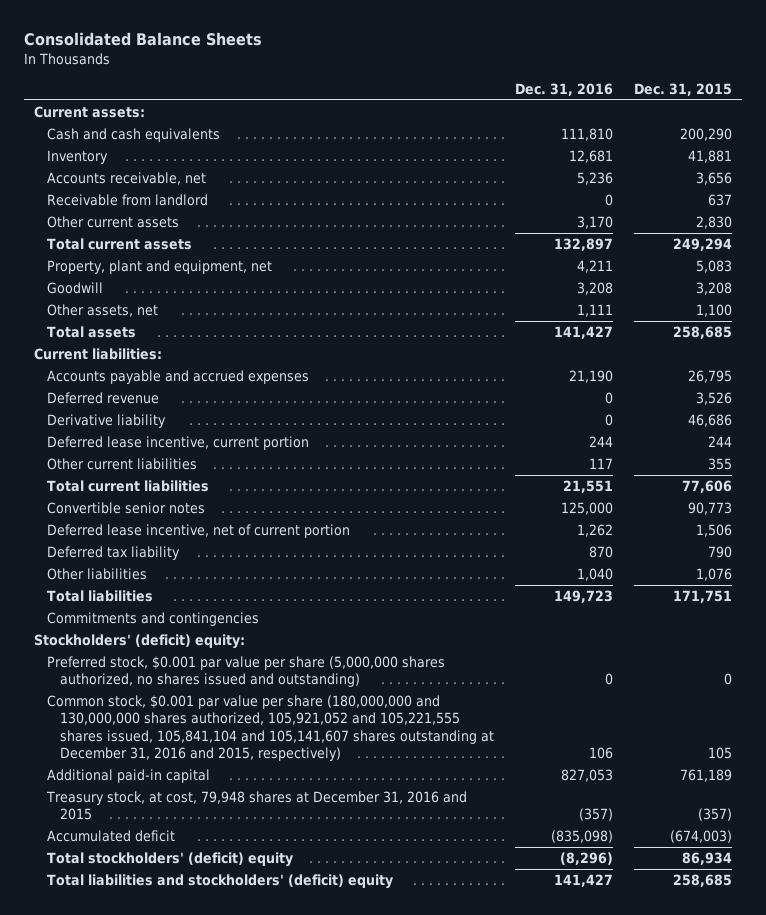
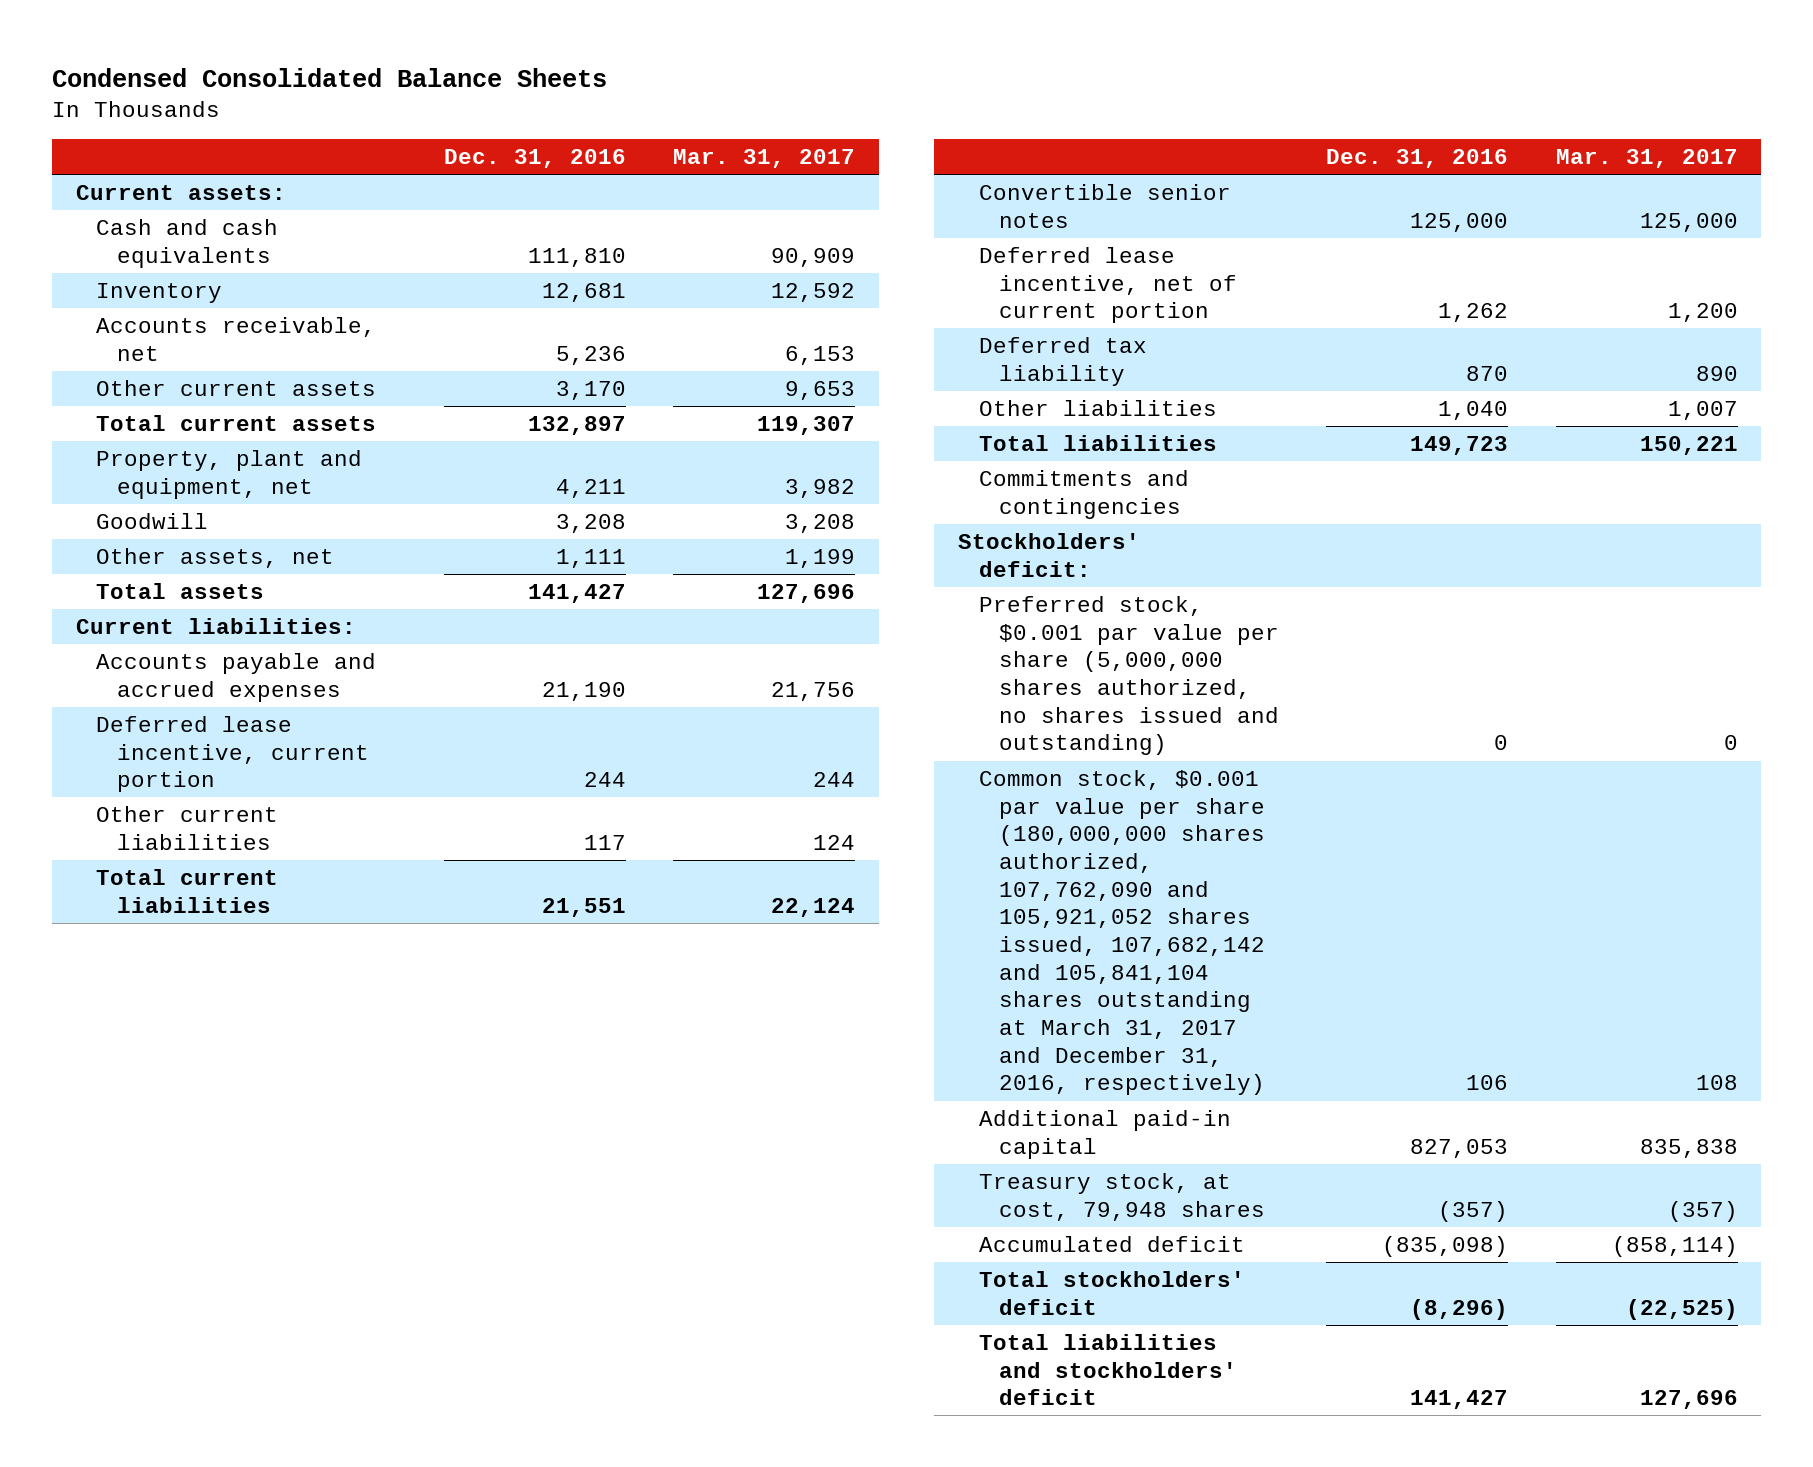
[23,32,262,47] Consolidated Balance Sheets -> [51,67,607,87] Condensed Consolidated Balance Sheets
[633,83,732,97] Dec. 31, 2015 -> none
none -> [673,149,856,169] Mar. 31, 2017
[47,194,209,207] Receivable from landlord -> none
[47,392,160,405] Deferred revenue -> none
[47,414,167,429] Derivative liability -> none
[34,634,246,650] Stockholders' (deficit) equity: -> [958,532,1141,577] Stockholders' deficit:
[47,695,495,761] Common stock, $0.001 par value per share (180,000,000 and 130,000,000 shares authorized, 105,921,052 and 105,221,555 shares issued, 105,841,104 and 105,141,607 shares outstanding at December 31, 2016 and 2015, respectively) -> [978,769,1266,1096] Common stock, $0.001 par value per share (180,000,000 shares authorized, 107,762,090 and 105,921,052 shares issued, 107,682,142 and 105,841,104 shares outstanding at March 31, 2017 and December 31, 2016, respectively)
[46,791,468,821] Treasury stock, at cost, 79,948 shares at December 31, 2016 and 2015 -> [978,1172,1266,1221] Treasury stock, at cost, 79,948 shares
[47,852,294,868] Total stockholders' (deficit) equity -> [978,1270,1245,1315] Total stockholders' deficit
[47,874,394,890] Total liabilities and stockholders' (deficit) equity -> [978,1333,1238,1406] Total liabilities and stockholders' deficit

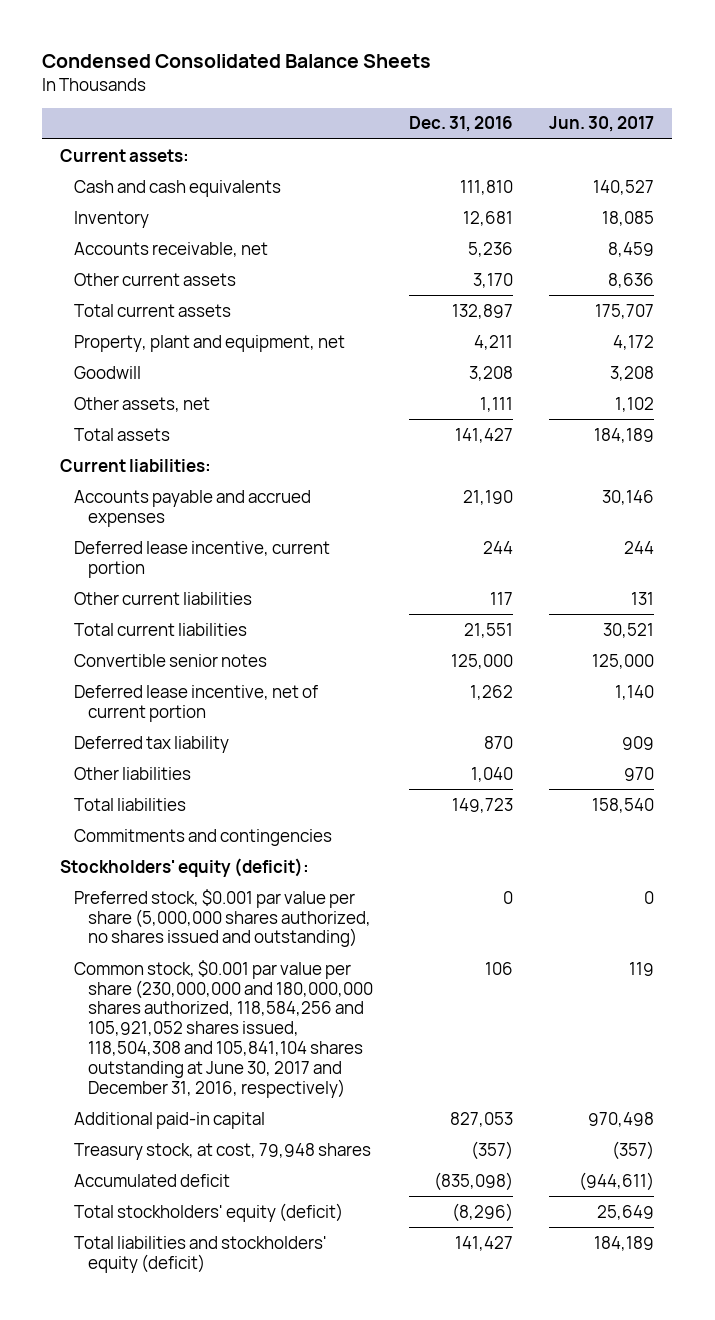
[673,149,856,169] Mar. 31, 2017 -> none
none -> [549,116,655,133] Jun. 30, 2017
[958,532,1141,577] Stockholders' deficit: -> [60,857,310,877] Stockholders' equity (deficit):
[978,769,1266,1096] Common stock, $0.001 par value per share (180,000,000 shares authorized, 107,762,090 and 105,921,052 shares issued, 107,682,142 and 105,841,104 shares outstanding at March 31, 2017 and December 31, 2016, respectively) -> [74,959,374,1098] Common stock, $0.001 par value per share (230,000,000 and 180,000,000 shares authorized, 118,584,256 and 105,921,052 shares issued, 118,504,308 and 105,841,104 shares outstanding at June 30, 2017 and December 31, 2016, respectively)
[978,1270,1245,1315] Total stockholders' deficit -> [74,1202,344,1222] Total stockholders' equity (deficit)
[978,1333,1238,1406] Total liabilities and stockholders' deficit -> [74,1235,328,1273] Total liabilities and stockholders' equity (deficit)

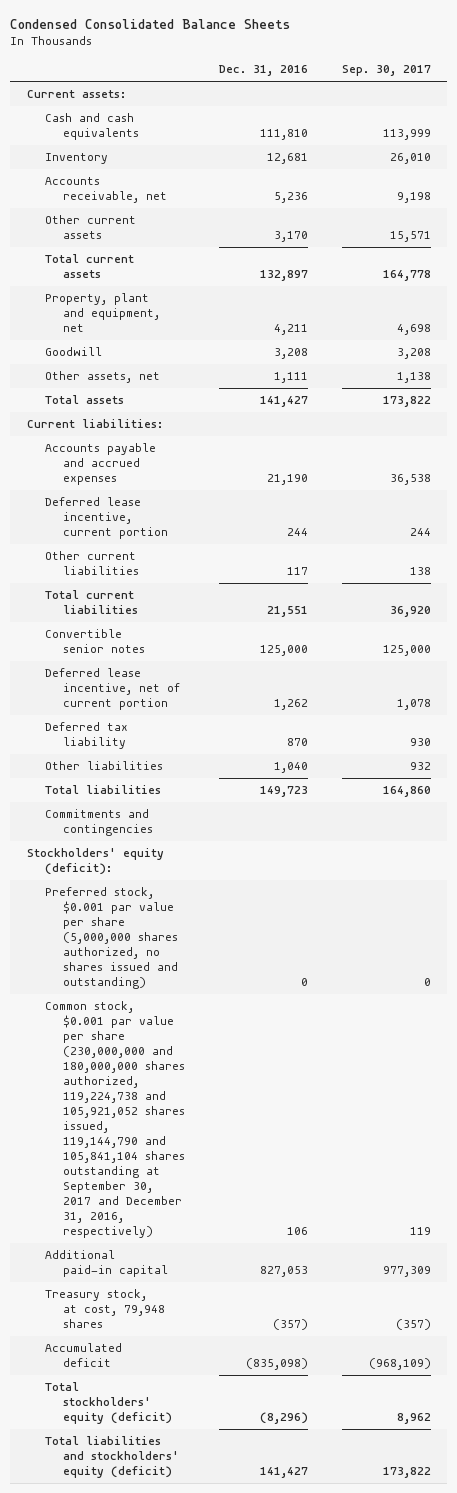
[549,116,655,133] Jun. 30, 2017 -> none
none -> [341,65,431,77] Sep. 30, 2017
[74,959,374,1098] Common stock, $0.001 par value per share (230,000,000 and 180,000,000 shares authorized, 118,584,256 and 105,921,052 shares issued, 118,504,308 and 105,841,104 shares outstanding at June 30, 2017 and December 31, 2016, respectively) -> [45,1001,186,1238] Common stock, $0.001 par value per share (230,000,000 and 180,000,000 shares authorized, 119,224,738 and 105,921,052 shares issued, 119,144,790 and 105,841,104 shares outstanding at September 30, 2017 and December 31, 2016, respectively)

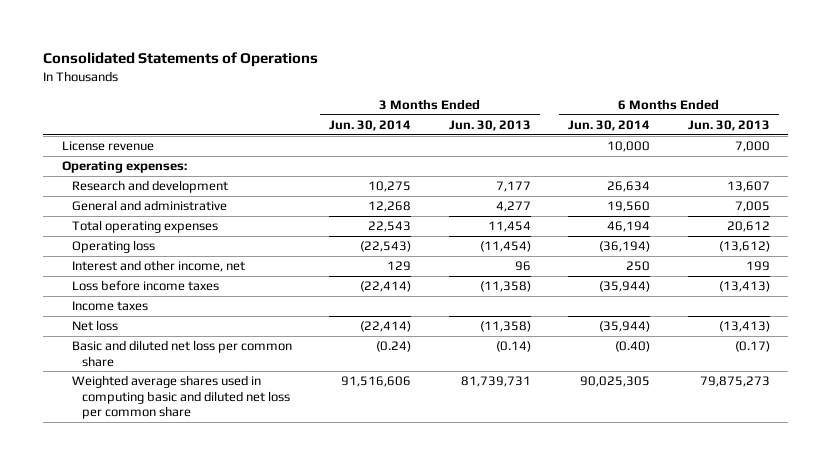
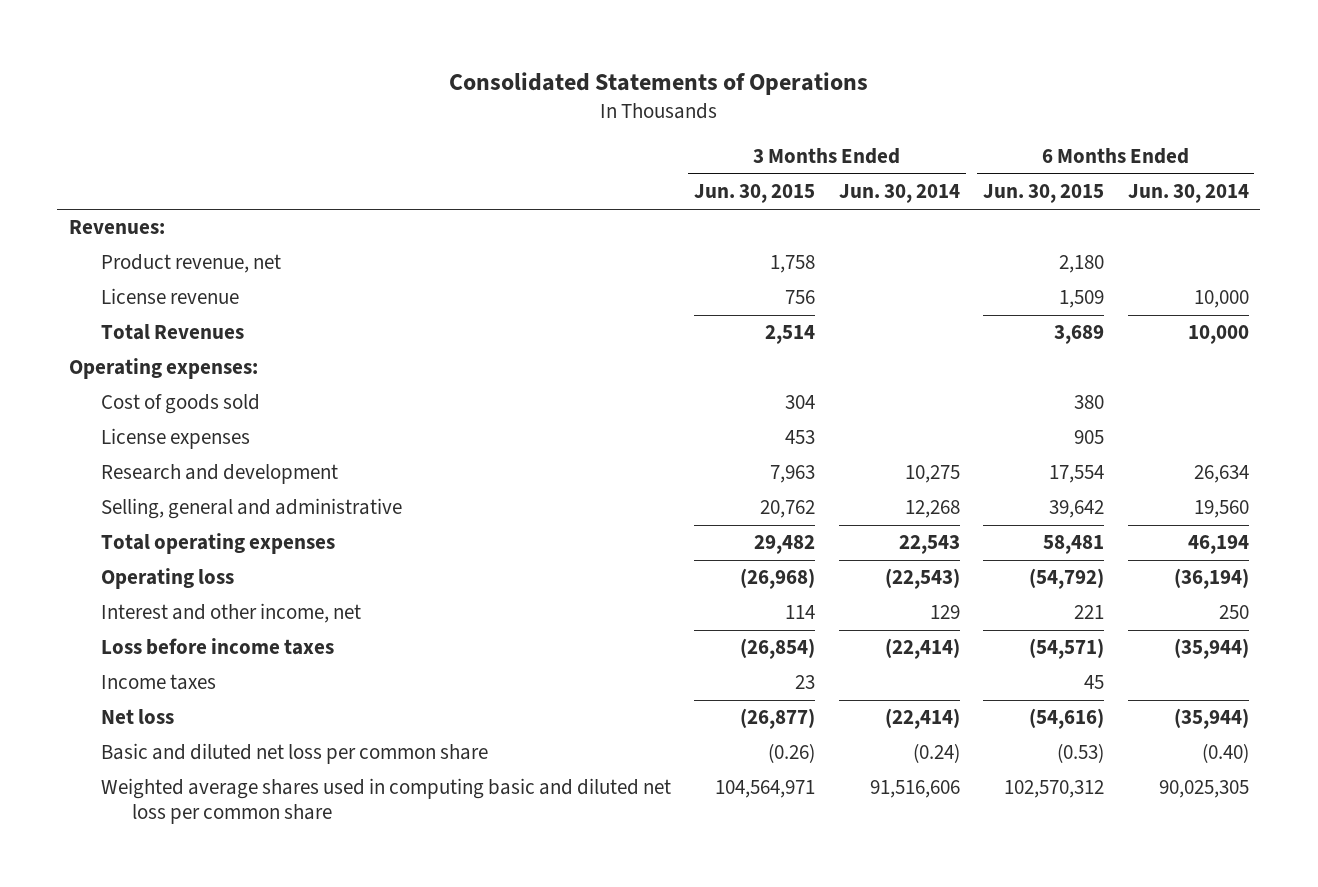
[448,119,531,131] Jun. 30, 2013 -> none
[687,119,770,131] Jun. 30, 2013 -> none
none -> [694,184,816,204] Jun. 30, 2015
none -> [983,184,1105,204] Jun. 30, 2015
none -> [69,220,166,235] Revenues:
none -> [100,254,281,274] Product revenue, net
none -> [100,324,244,341] Total Revenues
none -> [100,394,260,415] Cost of goods sold
none -> [100,428,250,450] License expenses
[71,200,227,212] General and administrative -> [100,498,402,520] Selling, general and administrative

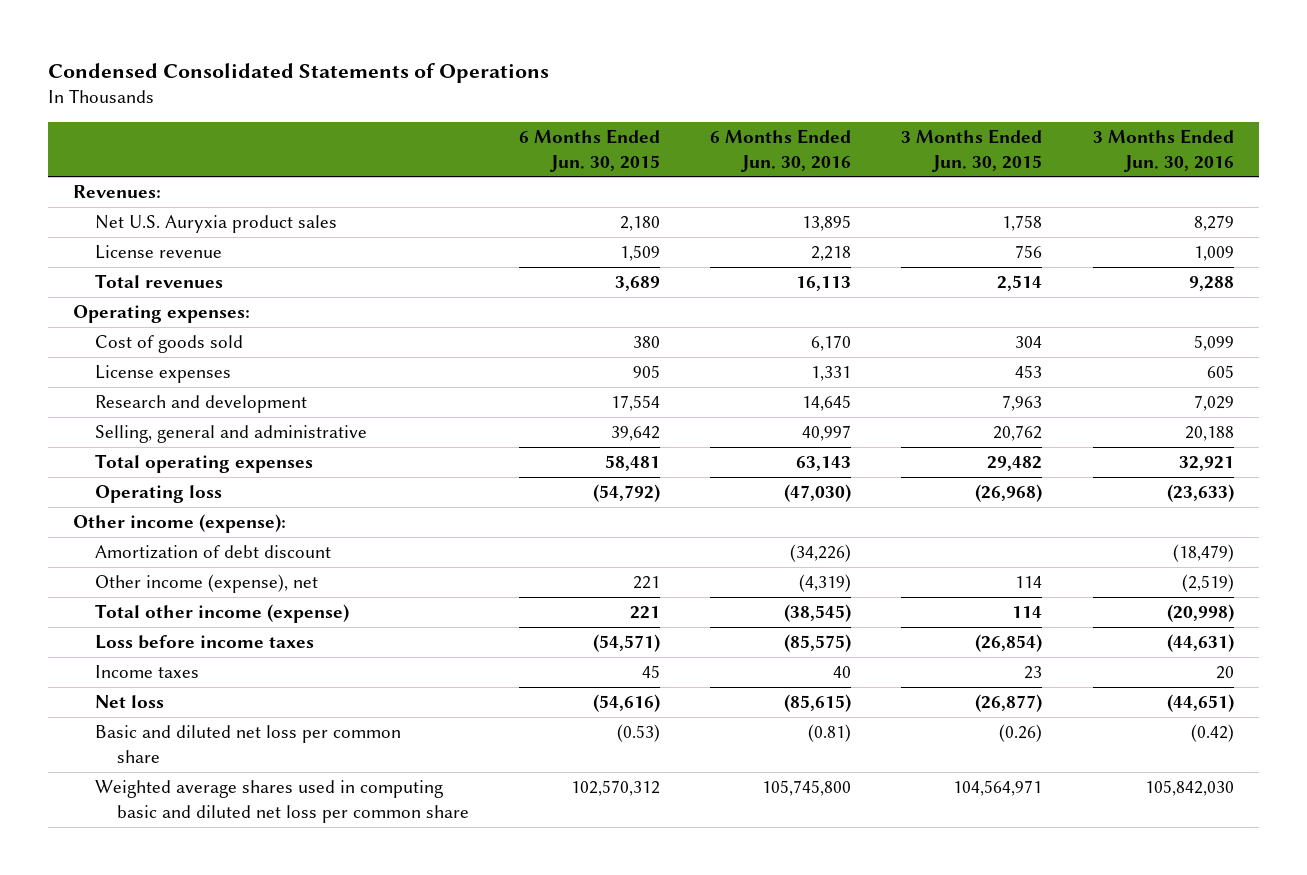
[448,71,868,95] Consolidated Statements of Operations -> [48,62,550,83] Condensed Consolidated Statements of Operations
[838,184,960,204] Jun. 30, 2014 -> none
[1127,184,1249,204] Jun. 30, 2014 -> none
none -> [710,129,852,172] 6 Months Ended Jun. 30, 2016
none -> [1092,129,1234,172] 3 Months Ended Jun. 30, 2016
[100,254,281,274] Product revenue, net -> [95,215,338,234] Net U.S. Auryxia product sales
[100,324,244,341] Total Revenues -> [95,274,224,289] Total revenues
none -> [73,514,287,534] Other income (expense):
none -> [95,545,332,560] Amortization of debt discount
[100,603,361,624] Interest and other income, net -> [95,574,319,594] Other income (expense), net
none -> [95,604,350,624] Total other income (expense)

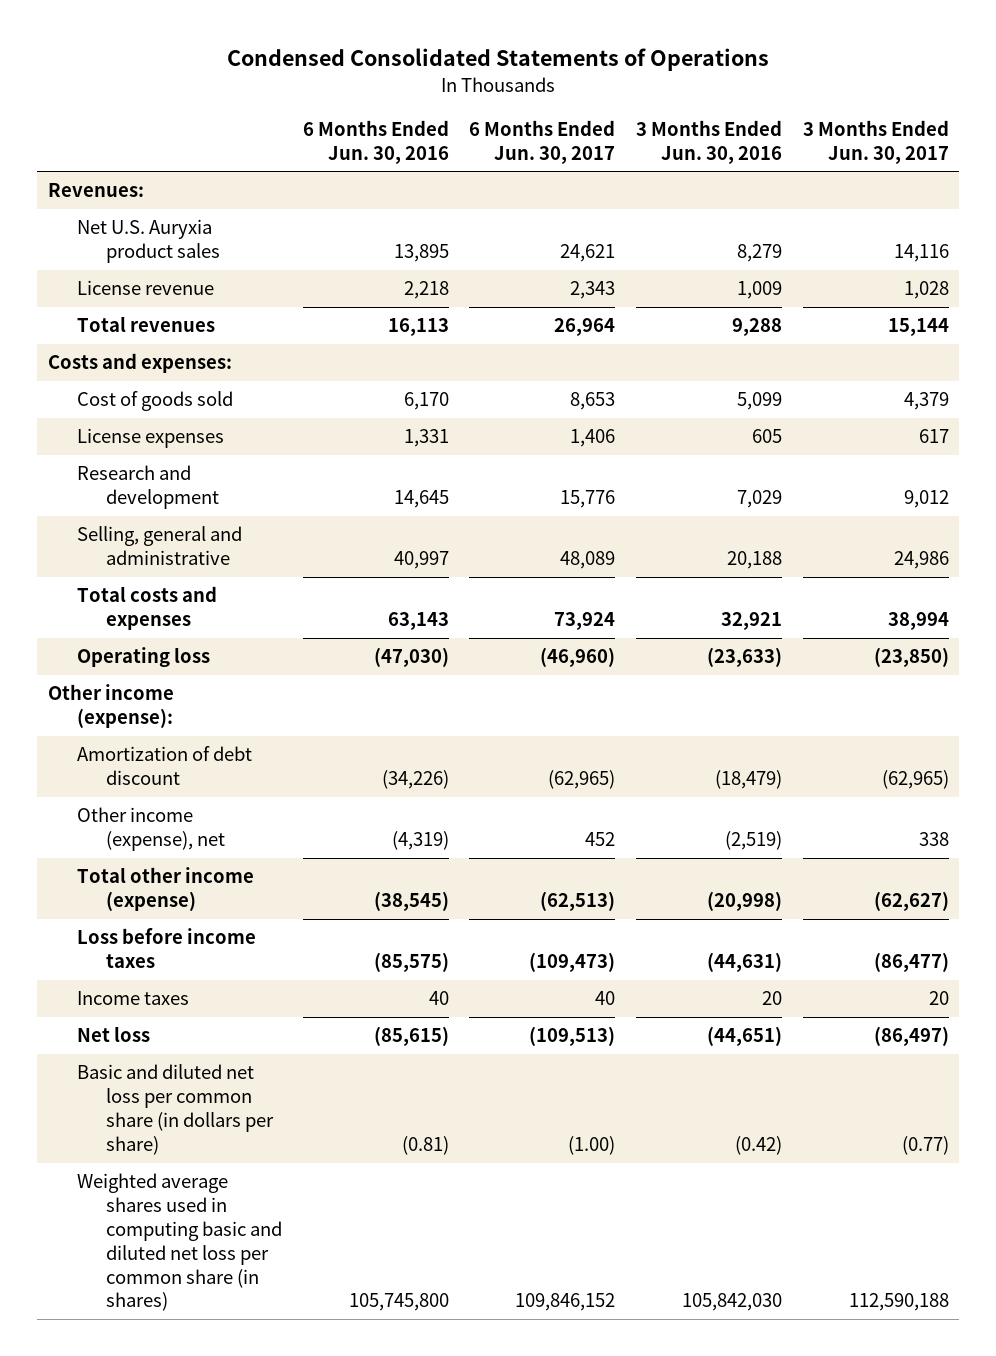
[518,129,660,172] 6 Months Ended Jun. 30, 2015 -> none
[901,129,1043,172] 3 Months Ended Jun. 30, 2015 -> none
none -> [469,119,616,164] 6 Months Ended Jun. 30, 2017
none -> [802,119,949,164] 3 Months Ended Jun. 30, 2017
[73,305,251,324] Operating expenses: -> [47,353,232,374] Costs and expenses:
[95,454,314,474] Total operating expenses -> [76,586,217,631] Total costs and expenses
[95,725,402,763] Basic and diluted net loss per common share -> [76,1064,275,1155] Basic and diluted net loss per common share (in dollars per share)
[95,780,469,823] Weighted average shares used in computing basic and diluted net loss per common share -> [76,1173,283,1312] Weighted average shares used in computing basic and diluted net loss per common share (in shares)

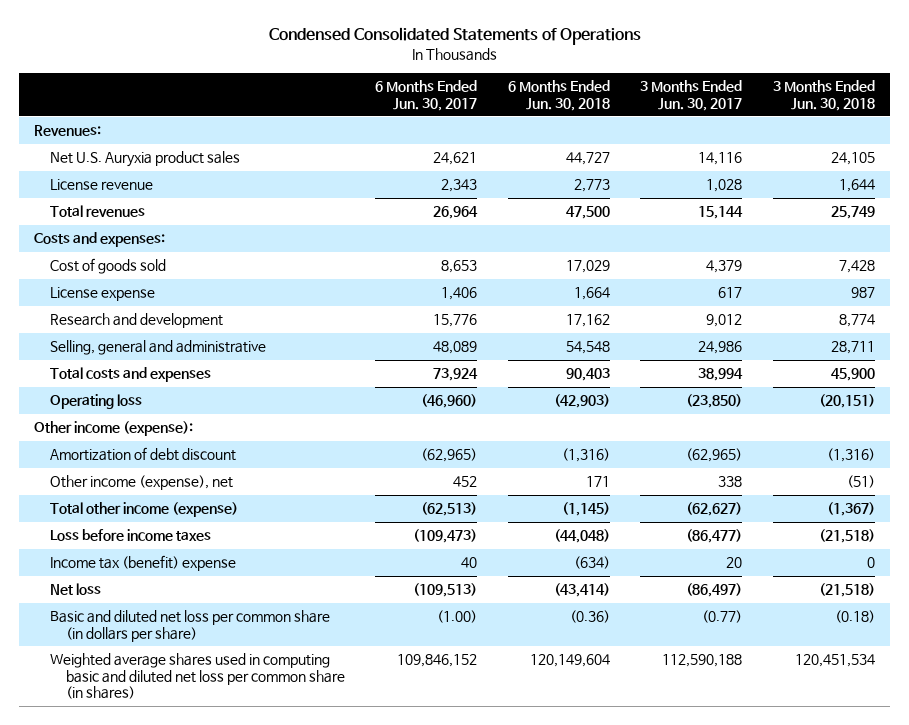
[302,119,449,164] 6 Months Ended Jun. 30, 2016 -> none
[636,119,783,164] 3 Months Ended Jun. 30, 2016 -> none
none -> [507,79,610,111] 6 Months Ended Jun. 30, 2018
none -> [773,79,876,111] 3 Months Ended Jun. 30, 2018
[76,428,224,449] License expenses -> [49,287,155,302] License expense
[76,991,189,1006] Income taxes -> [49,555,236,572] Income tax (benefit) expense

